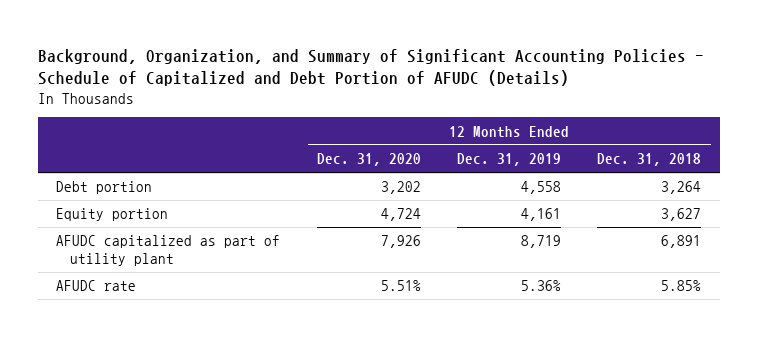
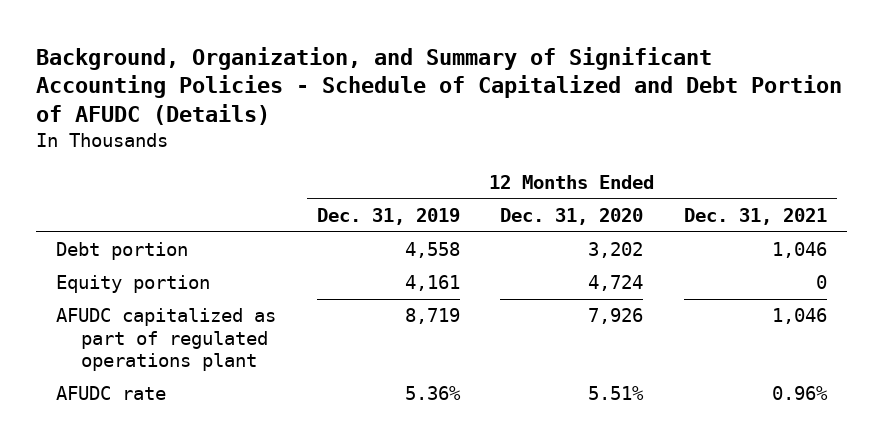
[597,153,702,167] Dec. 31, 2018 -> none
none -> [683,207,827,225] Dec. 31, 2021
[56,235,281,267] AFUDC capitalized as part of utility plant -> [56,308,277,371] AFUDC capitalized as part of regulated operations plant

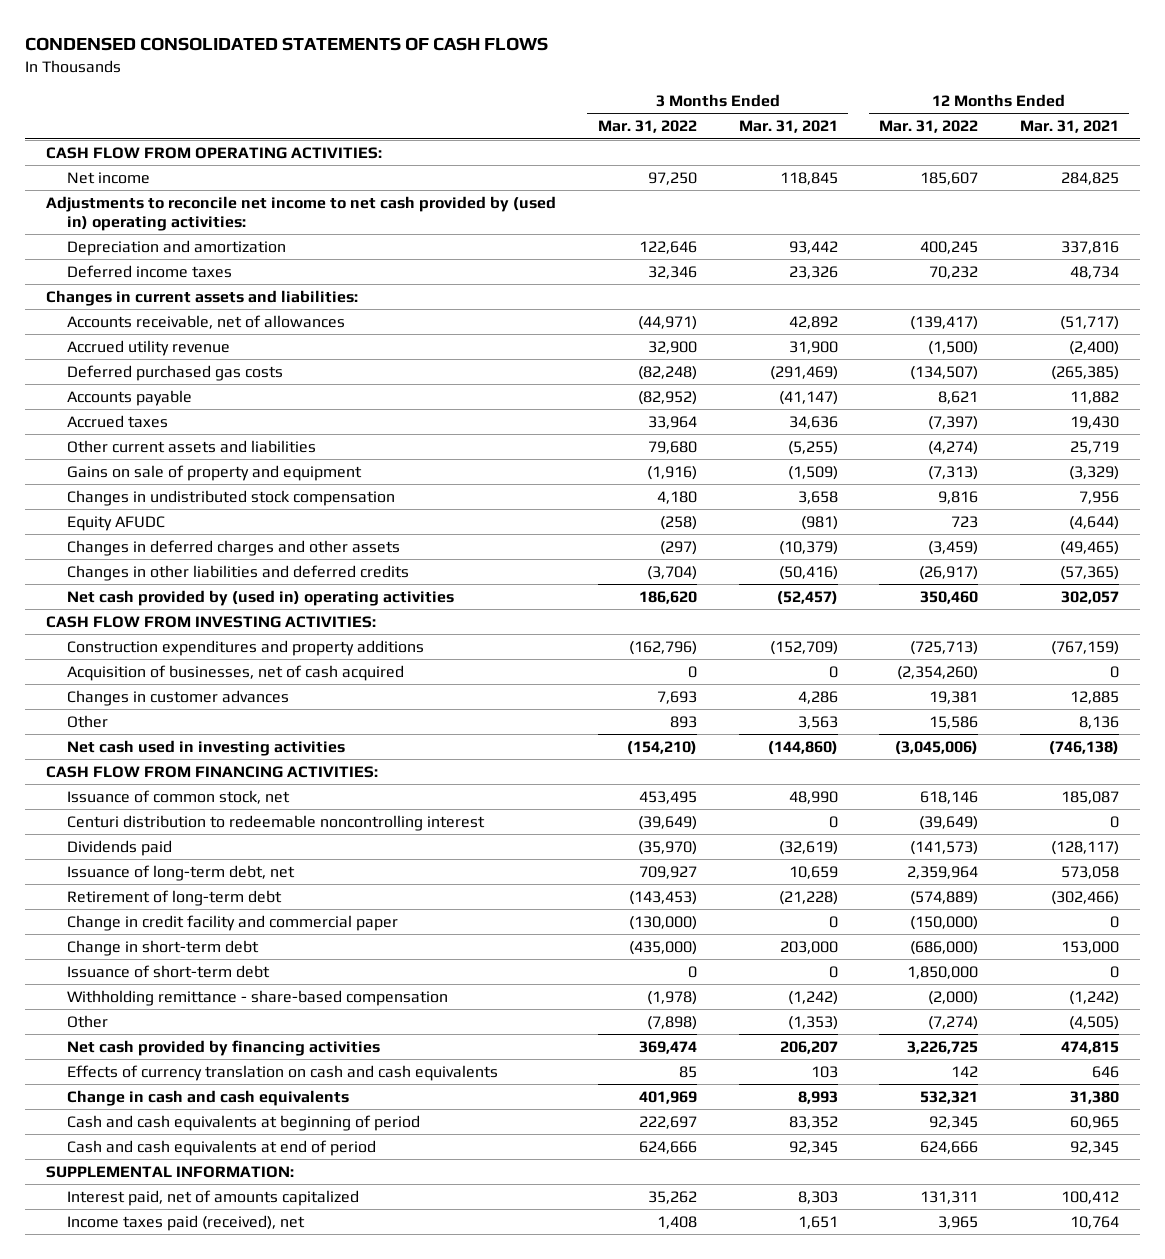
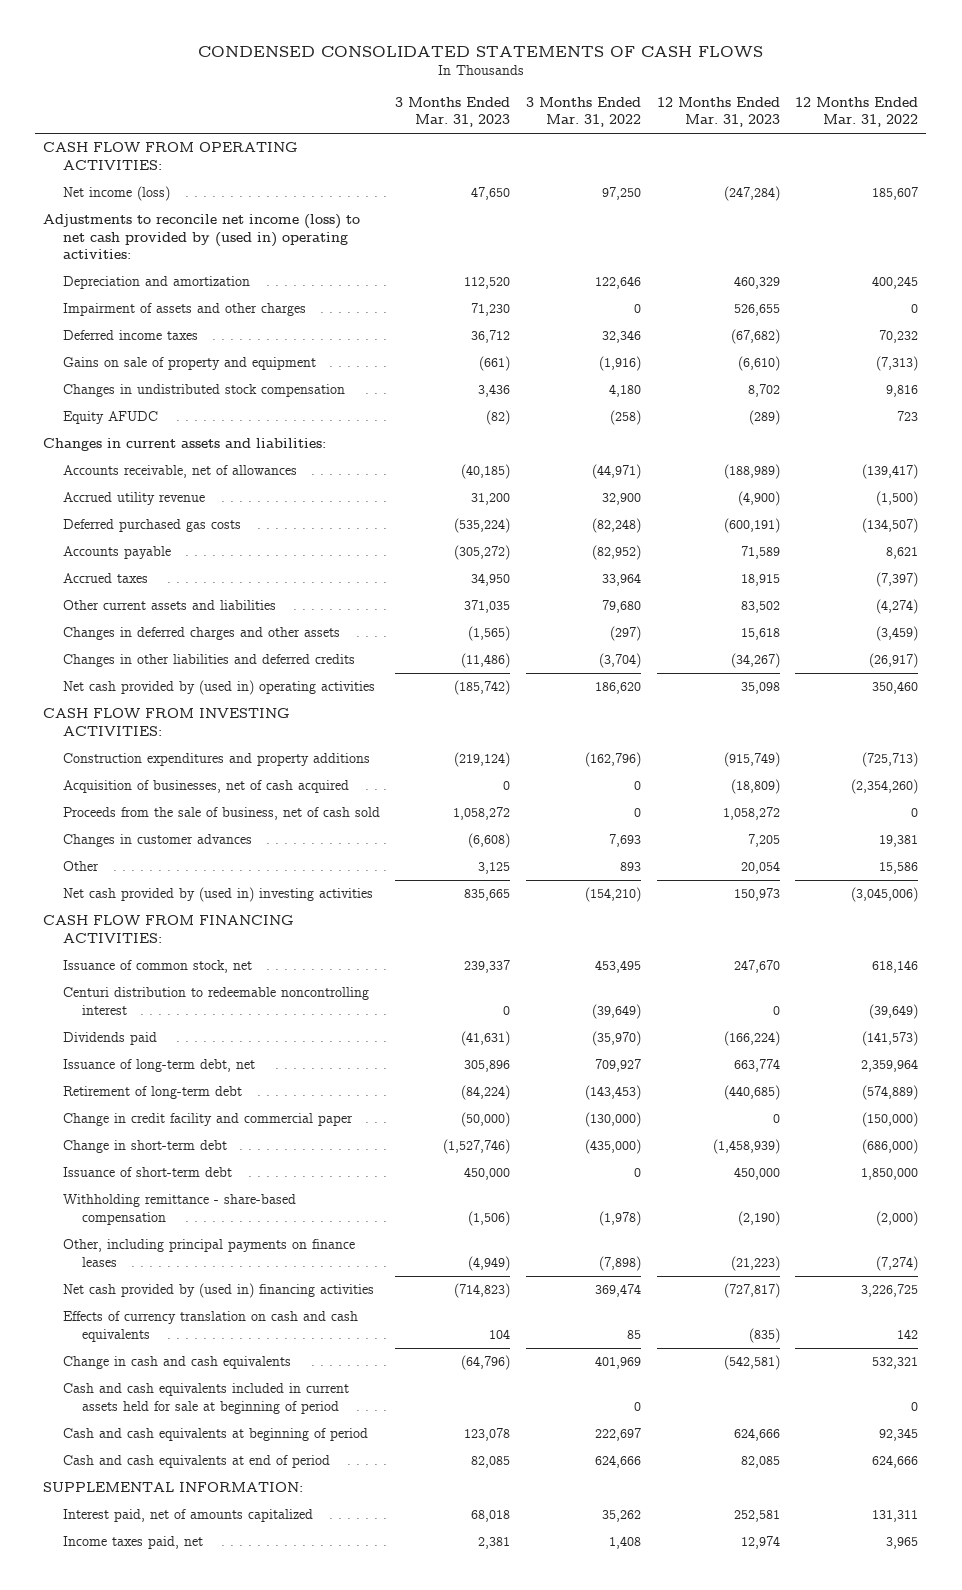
[738,120,838,134] Mar. 31, 2021 -> none
[1019,120,1119,134] Mar. 31, 2021 -> none
none -> [395,96,511,128] 3 Months Ended Mar. 31, 2023
none -> [656,96,780,128] 12 Months Ended Mar. 31, 2023
[67,171,151,184] Net income -> [62,186,170,202] Net income (loss)
[46,195,557,232] Adjustments to reconcile net income to net cash provided by (used in) operating activities: -> [43,214,361,260] Adjustments to reconcile net income (loss) to net cash provided by (used in) operating activities:
none -> [62,303,306,317] Impairment of assets and other charges
[67,464,363,481] Gains on sale of property and equipment -> [62,357,316,371] Gains on sale of property and equipment
[67,489,396,506] Changes in undistributed stock compensation -> [62,384,345,398] Changes in undistributed stock compensation
[67,515,166,531] Equity AFUDC -> [62,411,158,425] Equity AFUDC
none -> [62,807,380,821] Proceeds from the sale of business, net of cash sold
[67,739,346,756] Net cash used in investing activities -> [62,887,373,903] Net cash provided by (used in) investing activities
[67,1014,109,1028] Other -> [62,1239,355,1267] Other, including principal payments on finance leases
[67,1039,381,1056] Net cash provided by financing activities -> [62,1283,374,1299] Net cash provided by (used in) financing activities
none -> [62,1383,349,1414] Cash and cash equivalents included in current assets held for sale at beginning of period
[67,1214,306,1231] Income taxes paid (received), net -> [62,1536,203,1550] Income taxes paid, net

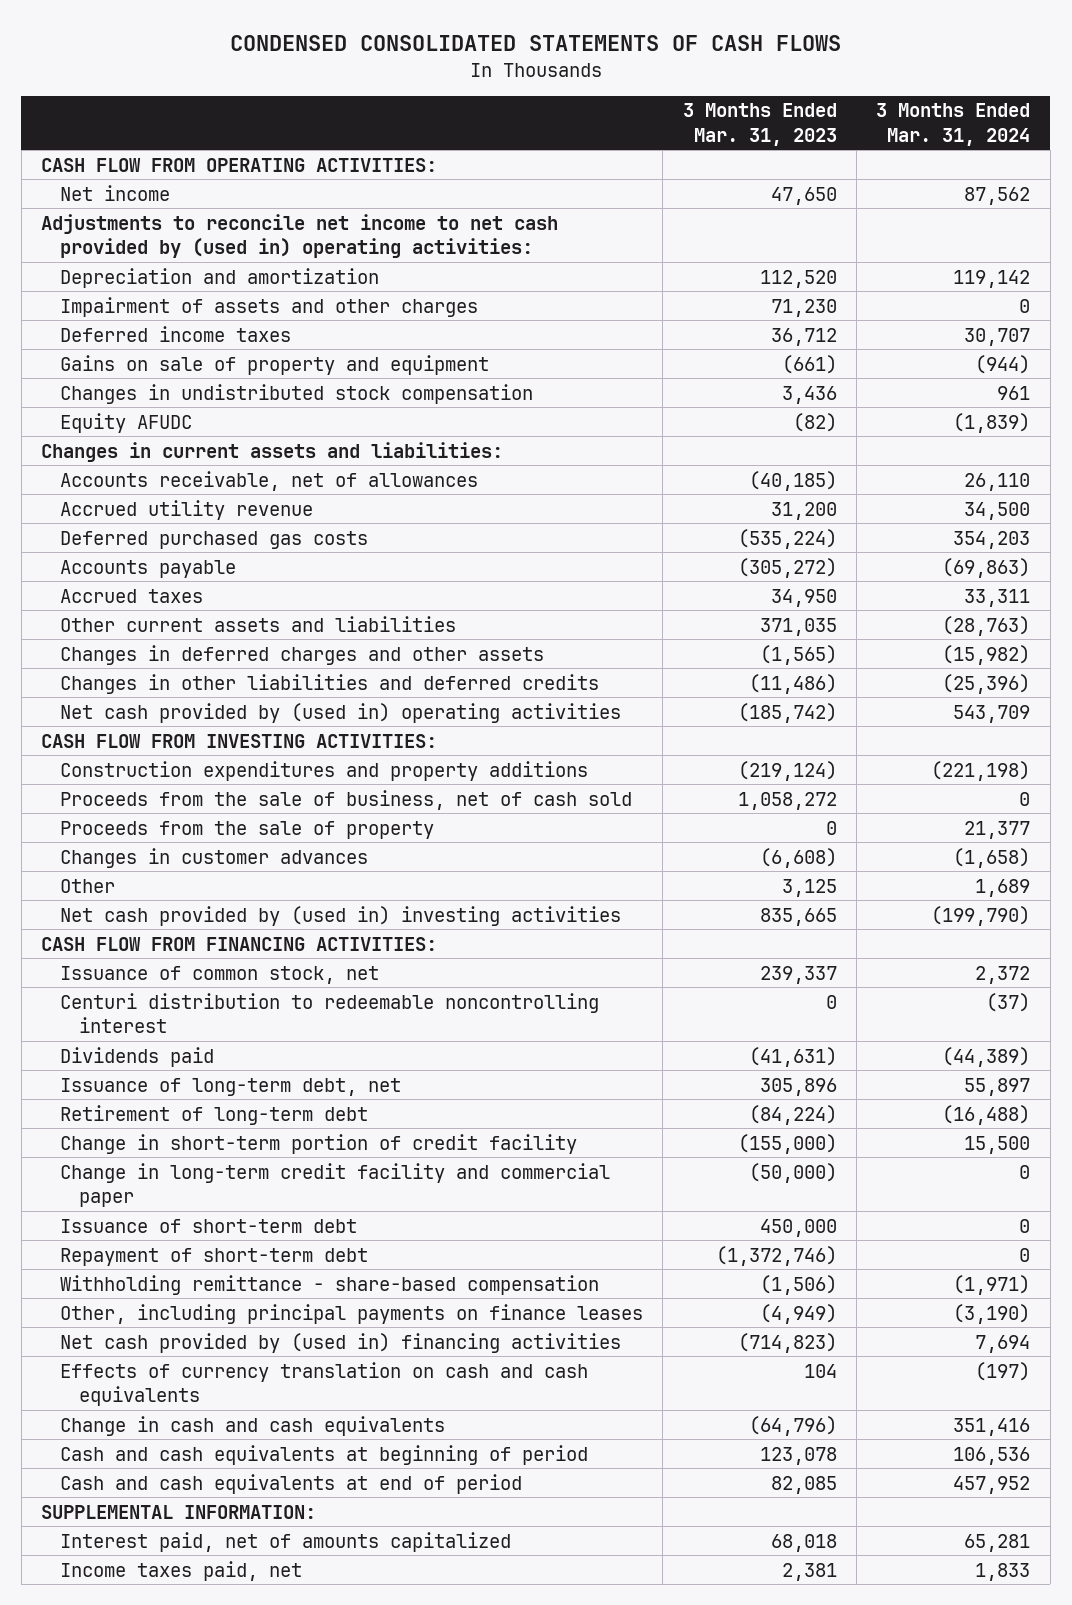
[525,96,641,128] 3 Months Ended Mar. 31, 2022 -> none
[656,96,780,128] 12 Months Ended Mar. 31, 2023 -> none
[795,96,919,128] 12 Months Ended Mar. 31, 2022 -> none
none -> [876,103,1031,146] 3 Months Ended Mar. 31, 2024
[62,186,170,202] Net income (loss) -> [60,184,171,201] Net income
[43,214,361,260] Adjustments to reconcile net income (loss) to net cash provided by (used in) operating activities: -> [41,213,559,258] Adjustments to reconcile net income to net cash provided by (used in) operating activities:
[62,780,349,794] Acquisition of businesses, net of cash acquired -> none
none -> [60,820,435,839] Proceeds from the sale of property
[62,1140,227,1154] Change in short-term debt -> none
none -> [60,1133,578,1154] Change in short-term portion of credit facility
[62,1113,353,1127] Change in credit facility and commercial paper -> [60,1162,611,1207] Change in long-term credit facility and commercial paper
none -> [60,1247,369,1266] Repayment of short-term debt
[62,1383,349,1414] Cash and cash equivalents included in current assets held for sale at beginning of period -> none

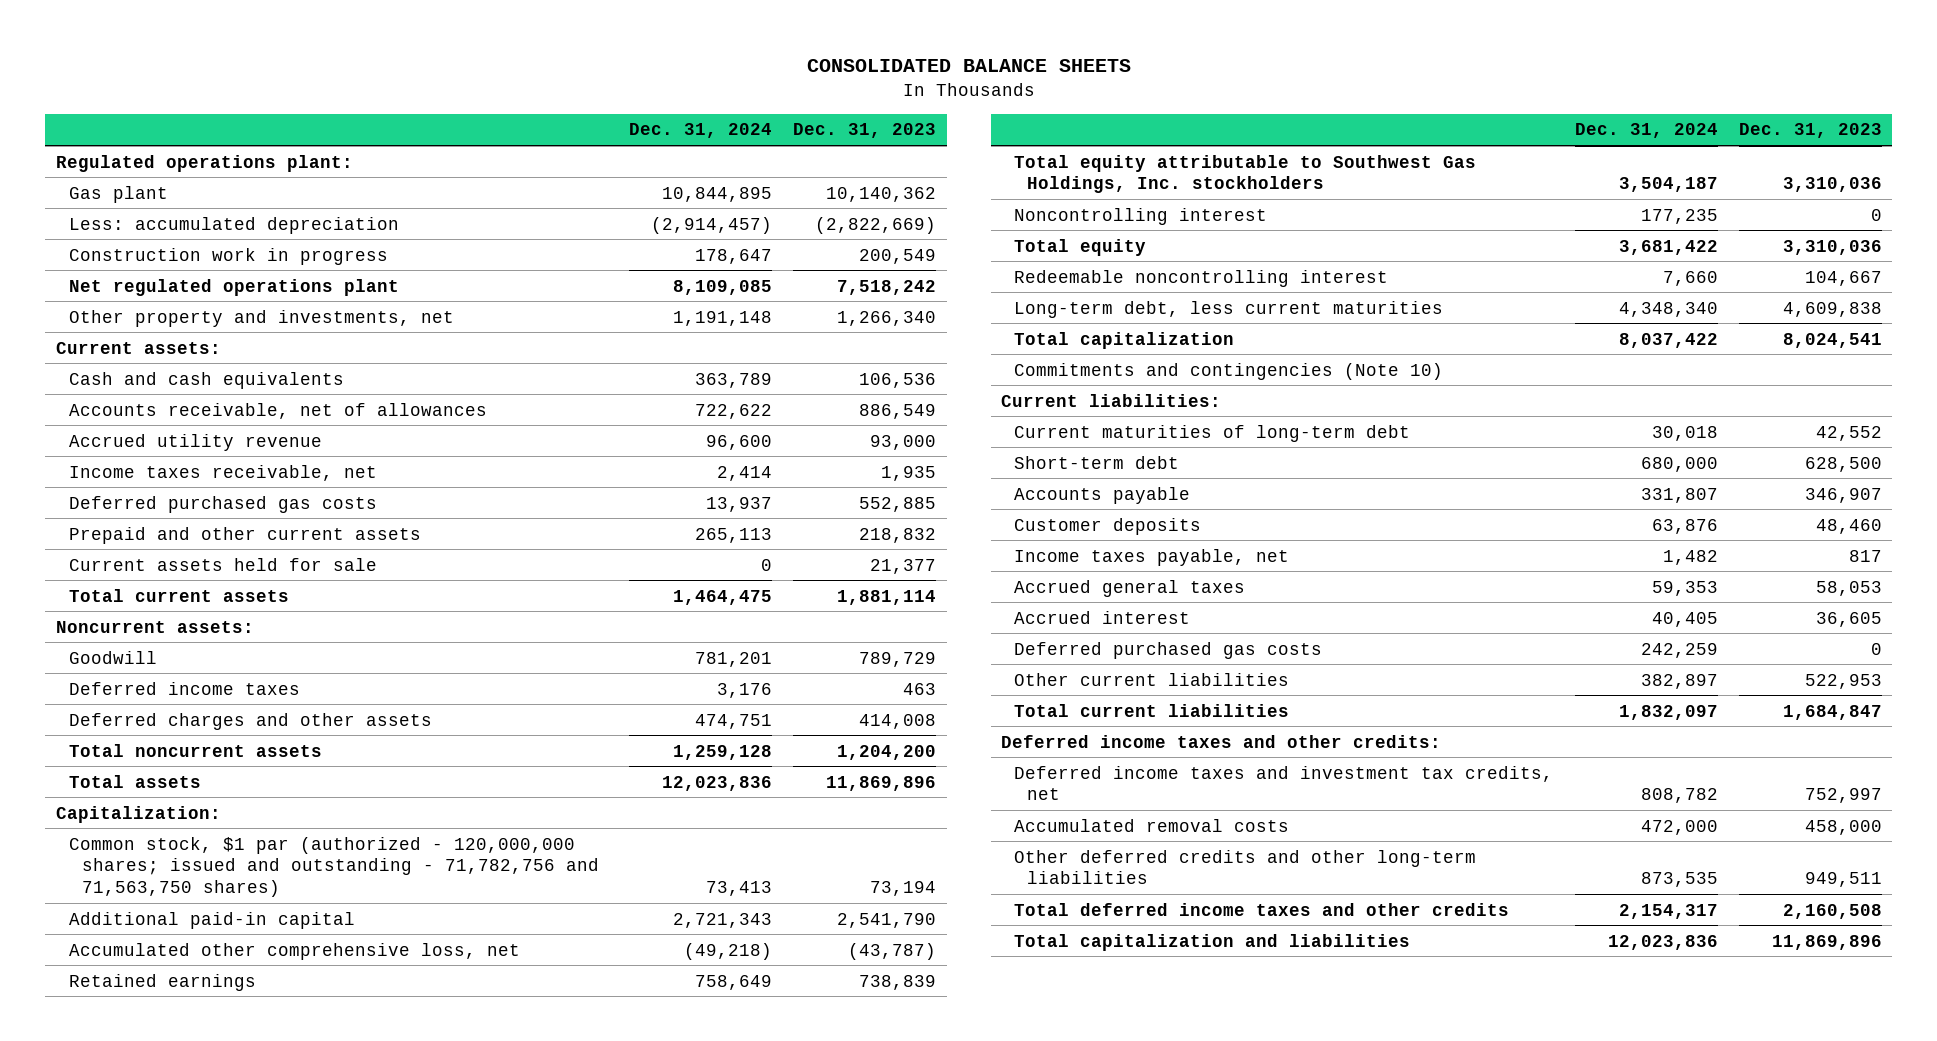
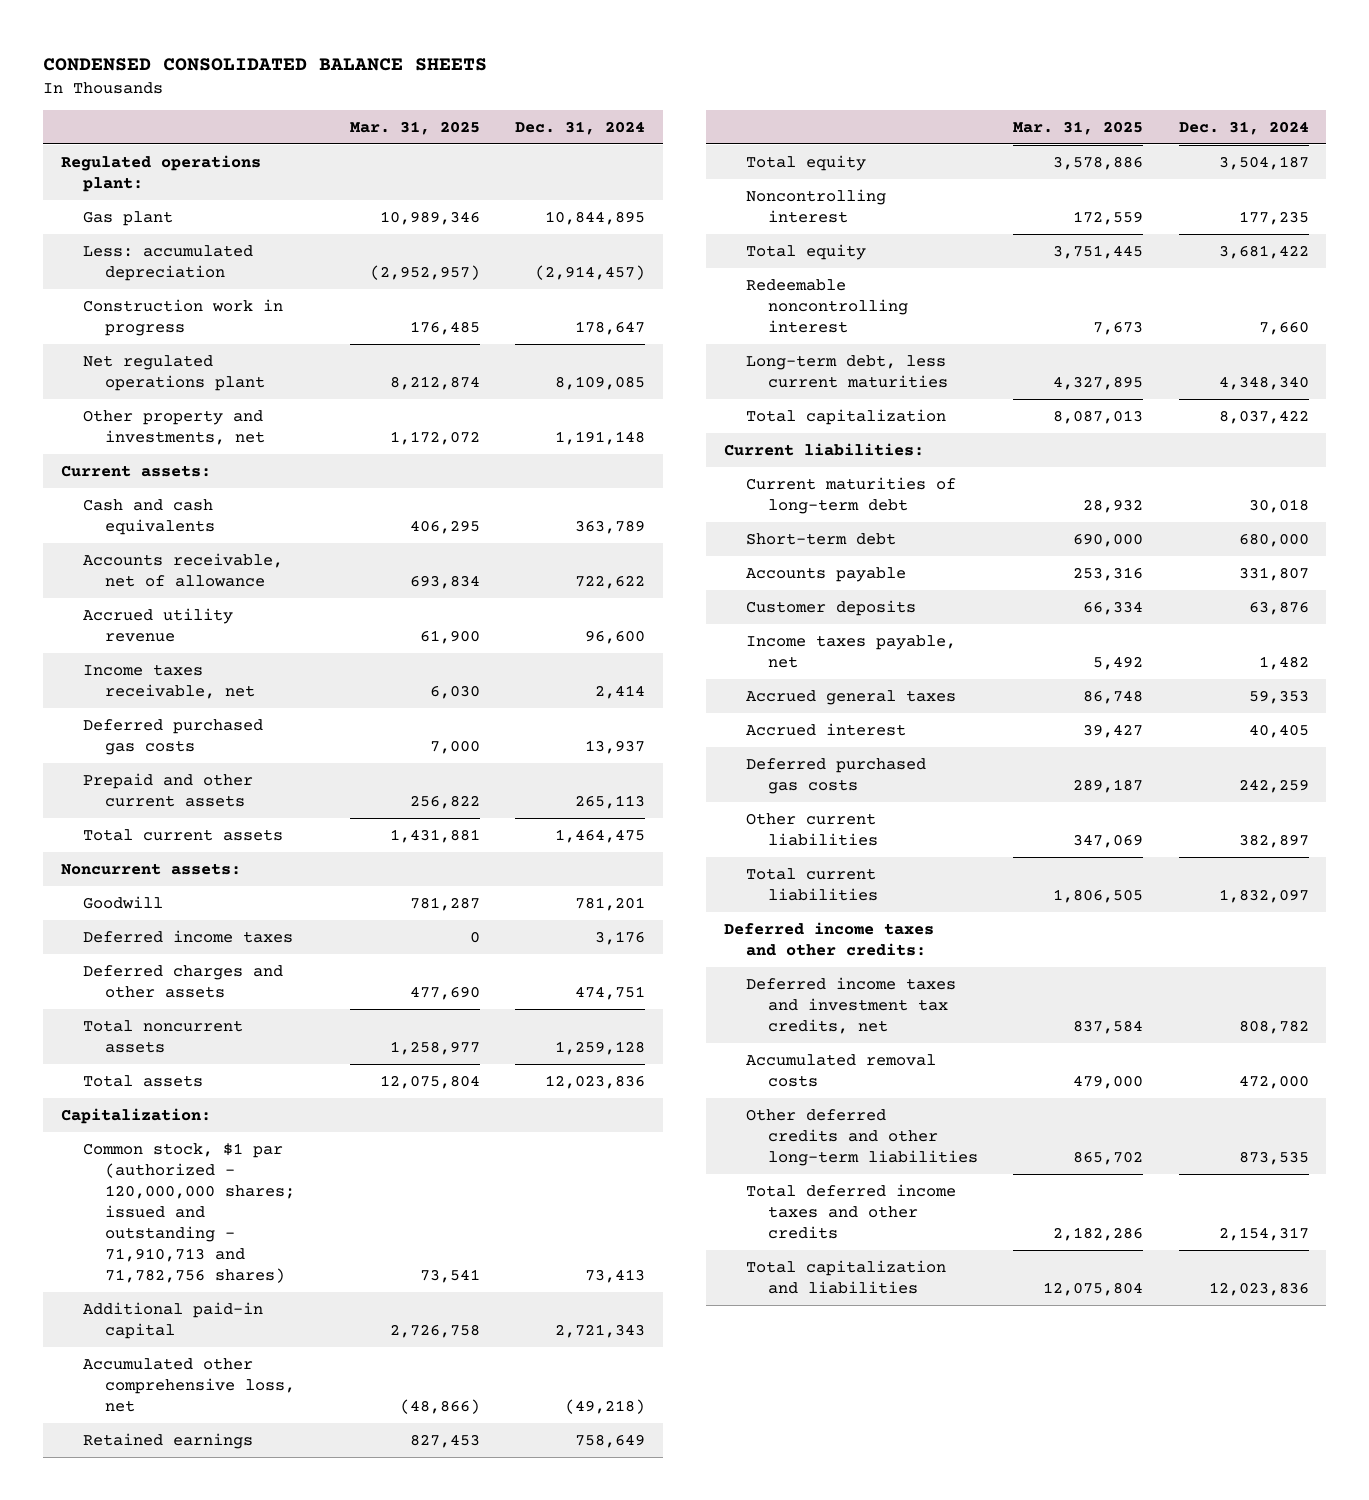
[806,59,1131,73] CONSOLIDATED BALANCE SHEETS -> [42,57,487,71] CONDENSED CONSOLIDATED BALANCE SHEETS
[793,123,937,139] Dec. 31, 2023 -> none
none -> [349,120,480,135] Mar. 31, 2025
[68,402,487,419] Accounts receivable, net of allowances -> [82,552,283,587] Accounts receivable, net of allowance
[68,557,377,571] Current assets held for sale -> none
[68,836,599,898] Common stock, $1 par (authorized - 120,000,000 shares; issued and outstanding - 71,782,756 and 71,563,750 shares) -> [82,1142,295,1283] Common stock, $1 par (authorized - 120,000,000 shares; issued and outstanding - 71,910,713 and 71,782,756 shares)
[1014,154,1477,194] Total equity attributable to Southwest Gas Holdings, Inc. stockholders -> [745,154,866,171] Total equity
[1014,362,1444,380] Commitments and contingencies (Note 10) -> none

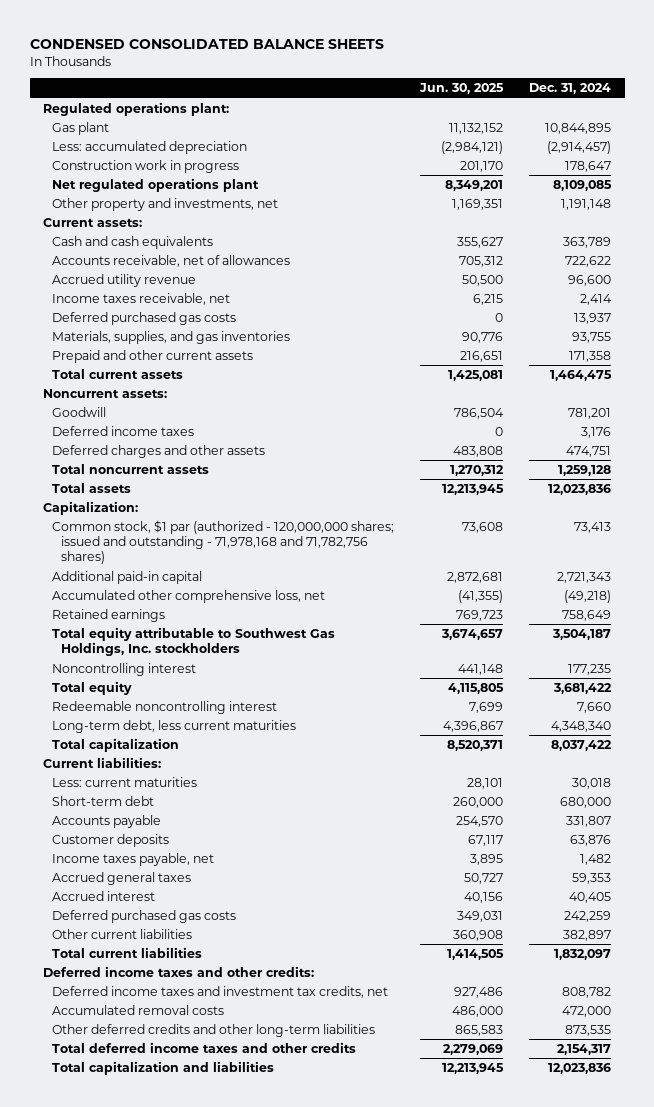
[349,120,480,135] Mar. 31, 2025 -> none
none -> [419,83,505,95] Jun. 30, 2025
[82,552,283,587] Accounts receivable, net of allowance -> [51,255,290,268] Accounts receivable, net of allowances
none -> [51,331,290,345] Materials, supplies, and gas inventories
[575,794,646,809] 265,113 -> [569,351,612,363] 171,358
[82,1142,295,1283] Common stock, $1 par (authorized - 120,000,000 shares; issued and outstanding - 71,910,713 and 71,782,756 shares) -> [51,520,394,565] Common stock, $1 par (authorized - 120,000,000 shares; issued and outstanding - 71,978,168 and 71,782,756 shares)
[745,154,866,171] Total equity -> [51,627,335,657] Total equity attributable to Southwest Gas Holdings, Inc. stockholders
[745,476,956,514] Current maturities of long-term debt -> [51,777,197,788] Less: current maturities

